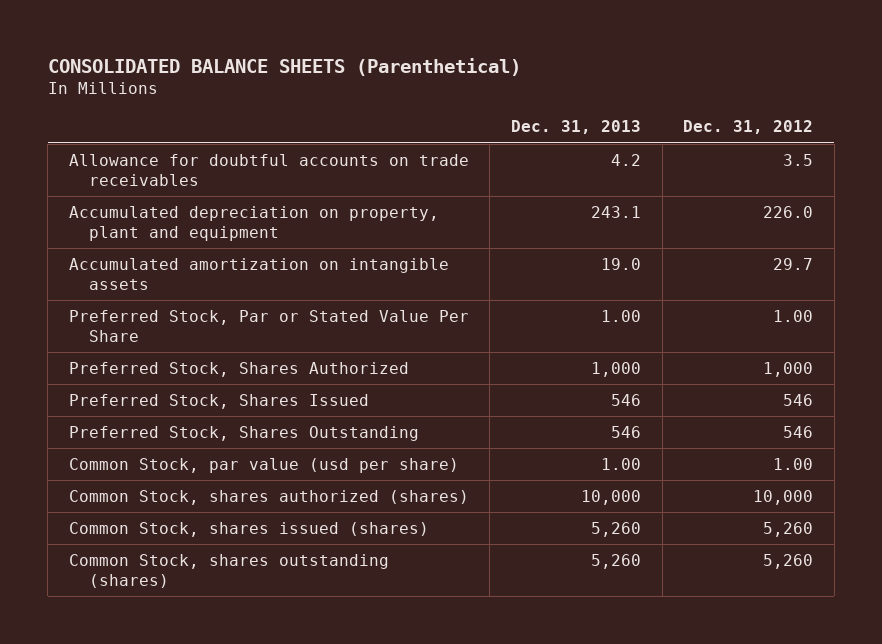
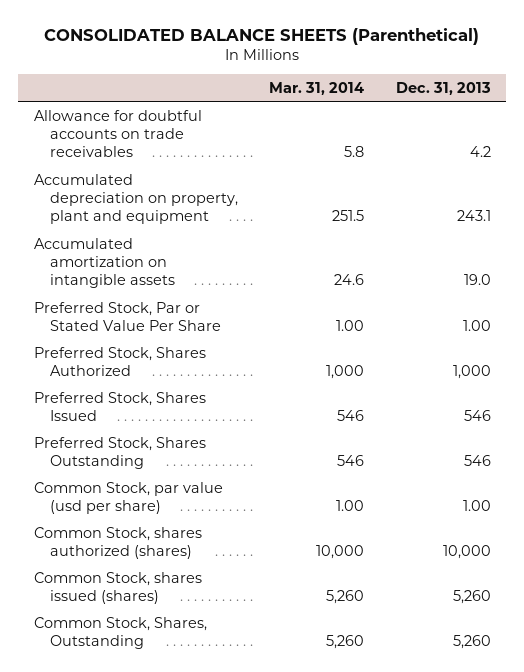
[683,120,814,135] Dec. 31, 2012 -> none
none -> [269,81,365,95] Mar. 31, 2014
[68,554,389,589] Common Stock, shares outstanding (shares) -> [33,616,207,649] Common Stock, Shares, Outstanding

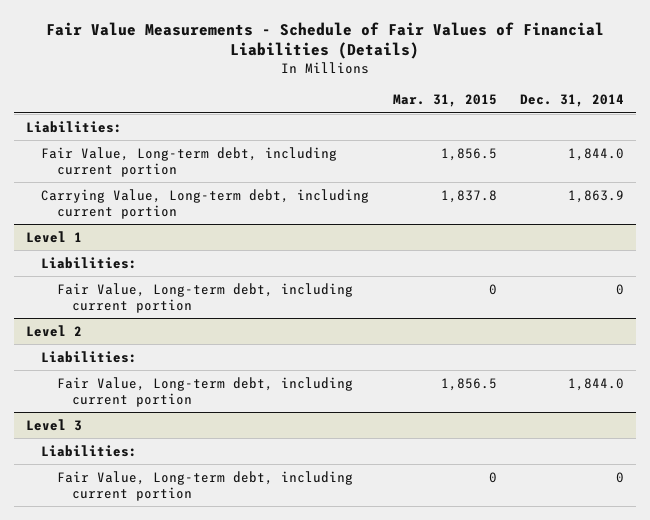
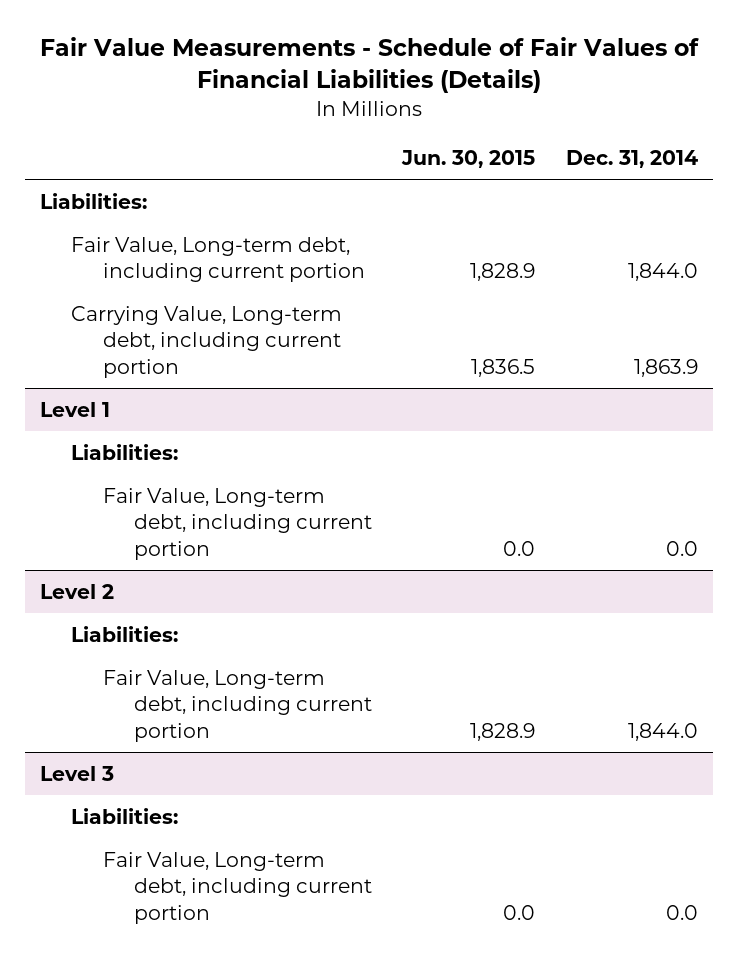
[392,94,497,108] Mar. 31, 2015 -> none
none -> [401,150,536,169] Jun. 30, 2015
[615,283,624,295] 0 -> [665,540,698,556] 0.0
[615,471,624,483] 0 -> [665,904,698,920] 0.0

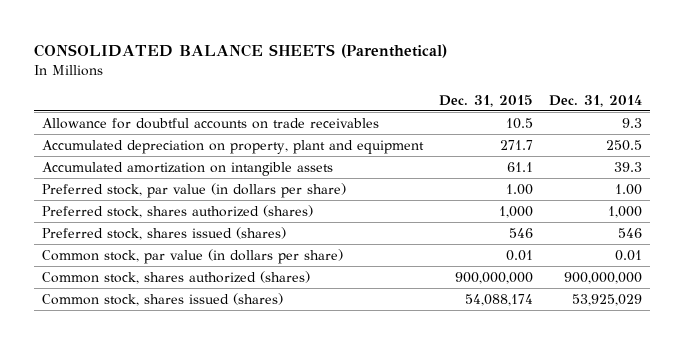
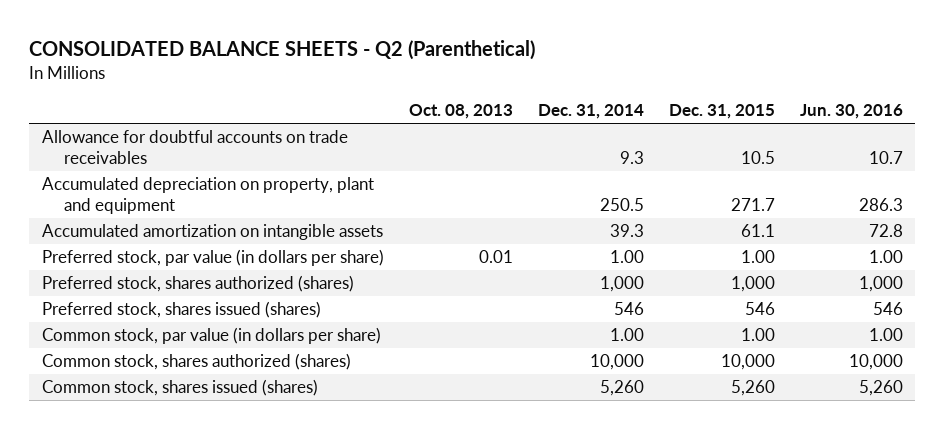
[34,43,448,58] CONSOLIDATED BALANCE SHEETS (Parenthetical) -> [29,40,536,61] CONSOLIDATED BALANCE SHEETS - Q2 (Parenthetical)
none -> [408,104,513,120] Oct. 08, 2013
none -> [799,104,903,120] Jun. 30, 2016
[506,249,534,261] 0.01 -> [740,328,775,342] 1.00
[614,249,642,261] 0.01 -> [609,328,644,342] 1.00
[455,271,534,284] 900,000,000 -> [720,354,775,371] 10,000
[563,271,642,284] 900,000,000 -> [589,354,644,371] 10,000
[465,293,534,306] 54,088,174 -> [730,380,775,397] 5,260
[571,293,642,306] 53,925,029 -> [599,380,644,397] 5,260

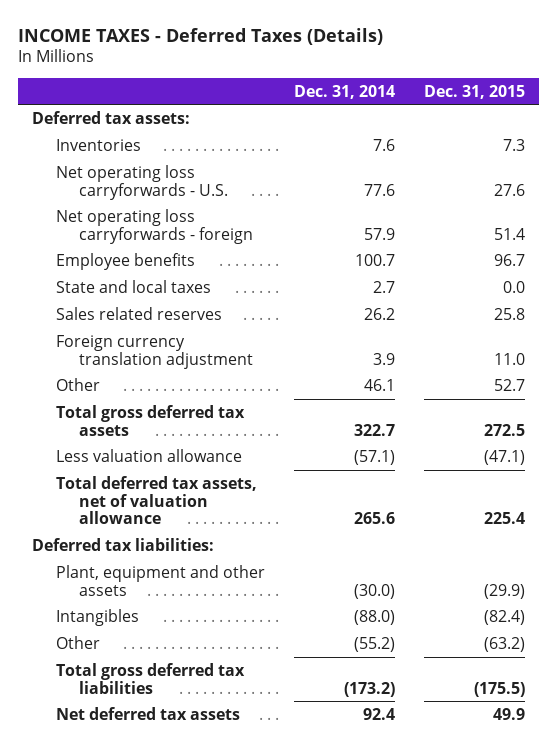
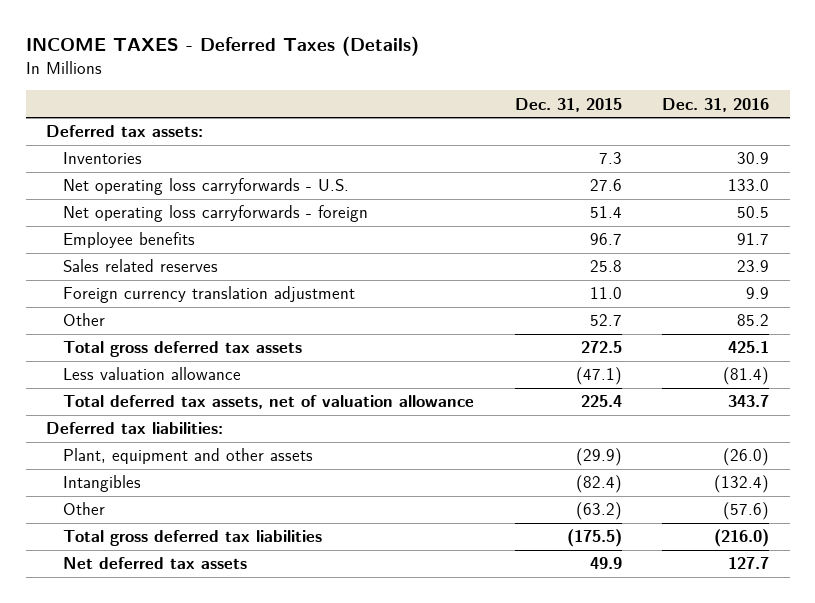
[293,84,395,99] Dec. 31, 2014 -> none
none -> [662,97,770,112] Dec. 31, 2016
[55,279,211,293] State and local taxes -> none

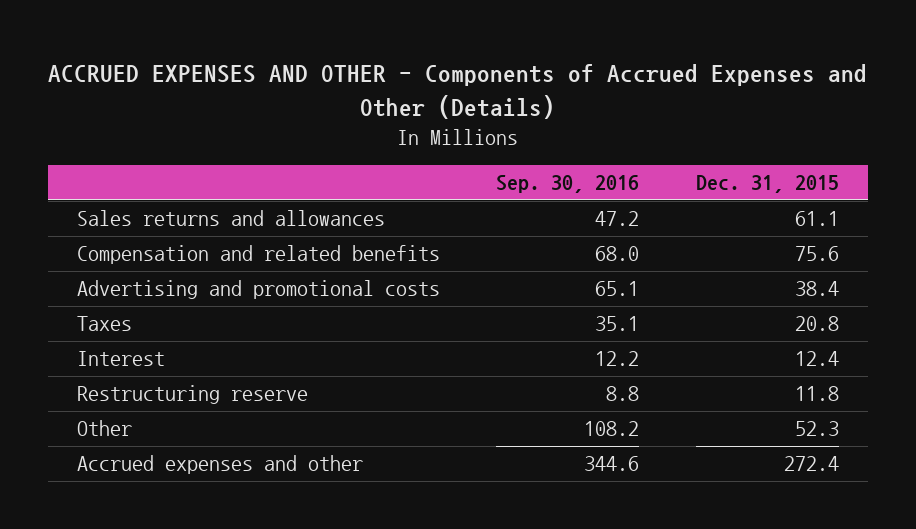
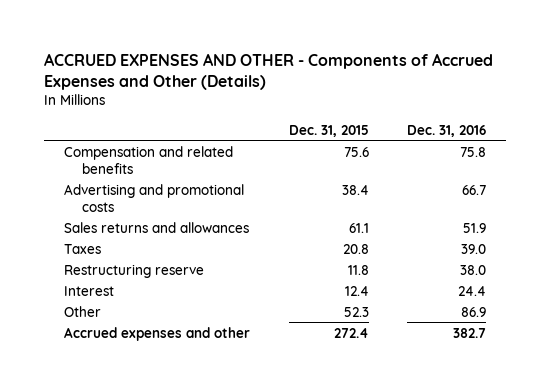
[496,175,640,194] Sep. 30, 2016 -> none
none -> [407,124,487,137] Dec. 31, 2016
[76,210,385,227] Sales returns and allowances -> [63,221,249,233] Sales returns and allowances
[76,351,165,367] Interest -> [63,285,114,296] Interest

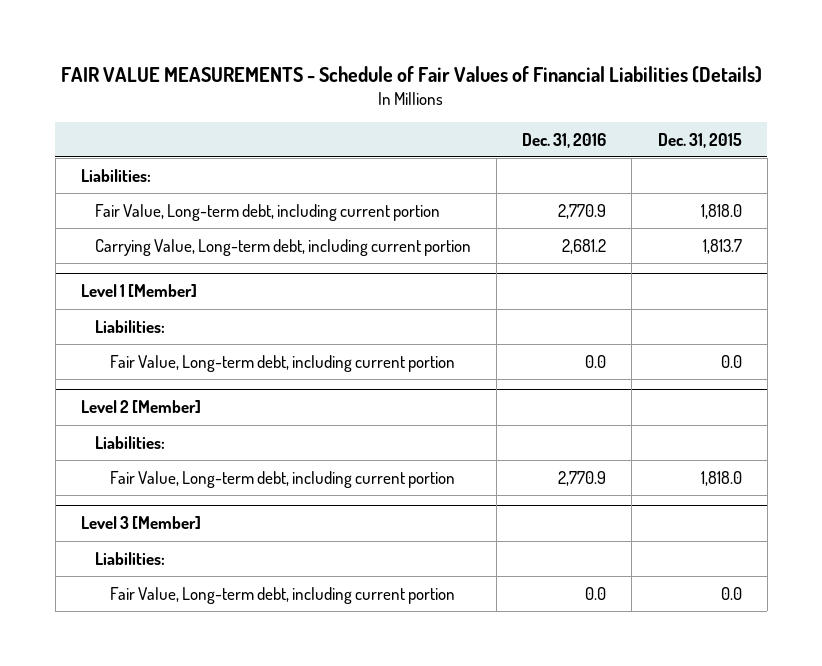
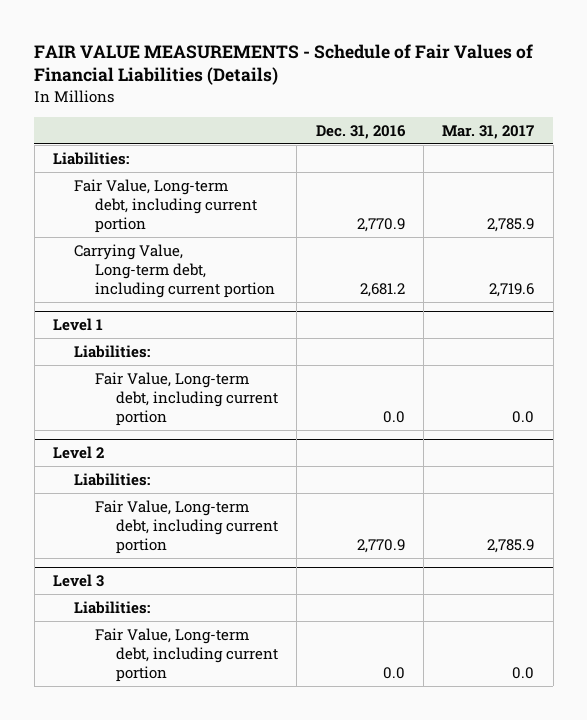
[657,132,742,148] Dec. 31, 2015 -> none
none -> [442,124,535,139] Mar. 31, 2017
[80,284,197,298] Level 1 [Member] -> [52,318,103,332] Level 1
[80,400,201,414] Level 2 [Member] -> [52,446,104,460] Level 2
[80,516,201,530] Level 3 [Member] -> [52,574,104,588] Level 3

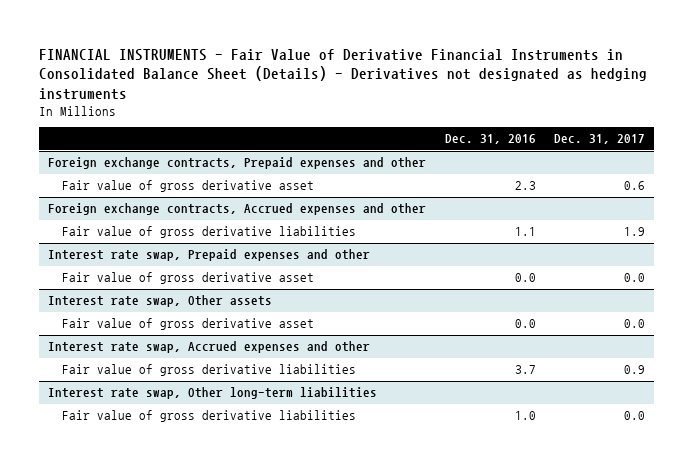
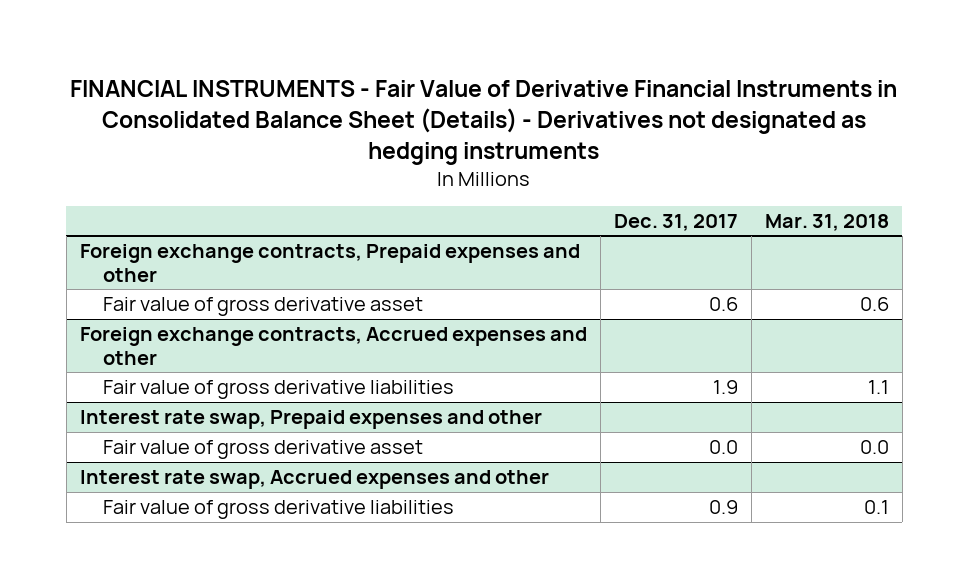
[444,134,536,145] Dec. 31, 2016 -> none
none -> [764,213,889,231] Mar. 31, 2018
[48,295,273,308] Interest rate swap, Other assets -> none
[62,318,315,331] Fair value of gross derivative asset -> none
[48,387,378,400] Interest rate swap, Other long-term liabilities -> none
[62,410,357,423] Fair value of gross derivative liabilities -> none

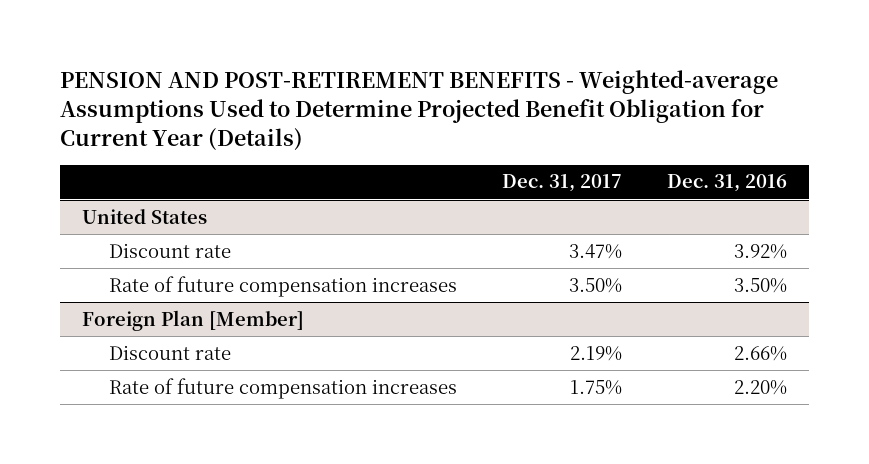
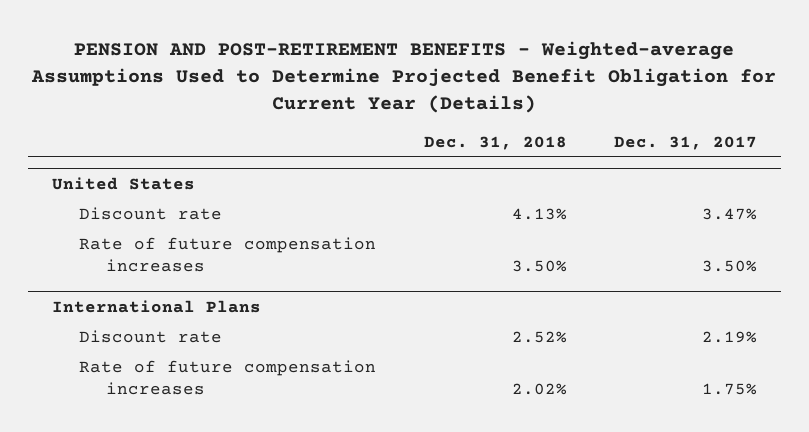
[666,174,787,193] Dec. 31, 2016 -> none
none -> [423,135,567,150] Dec. 31, 2018
[82,309,305,331] Foreign Plan [Member] -> [51,299,261,313] International Plans

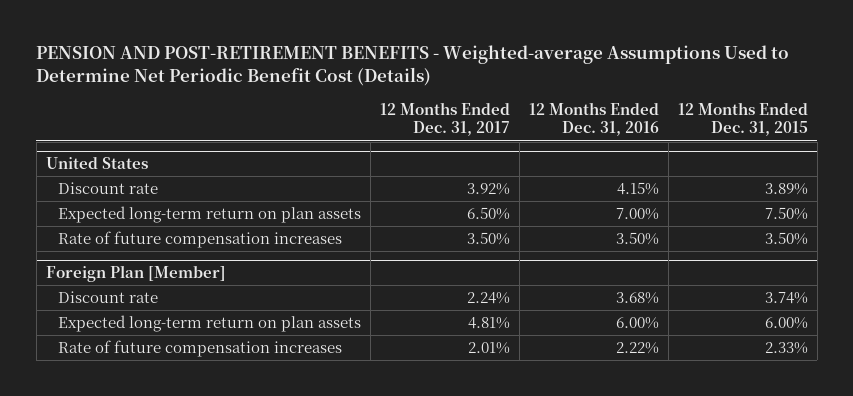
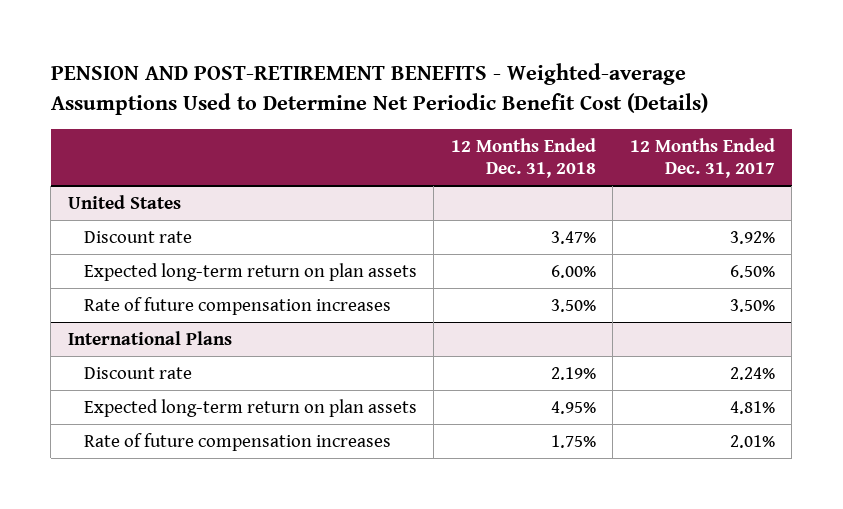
[528,102,659,137] 12 Months Ended Dec. 31, 2016 -> none
[677,102,808,137] 12 Months Ended Dec. 31, 2015 -> none
none -> [450,137,596,179] 12 Months Ended Dec. 31, 2018
[45,265,226,283] Foreign Plan [Member] -> [67,330,232,345] International Plans

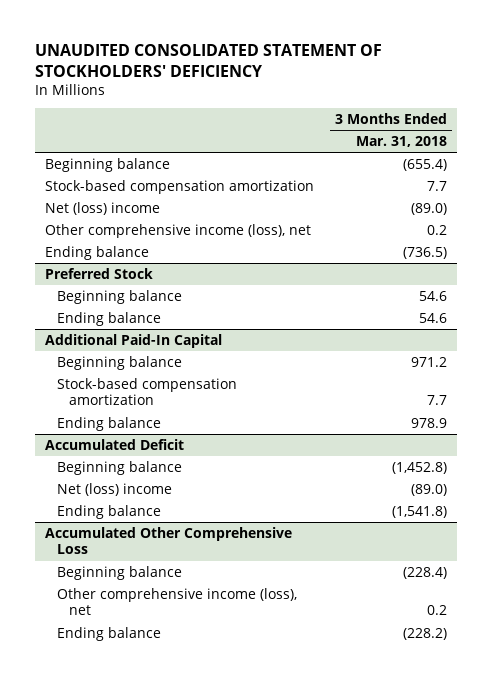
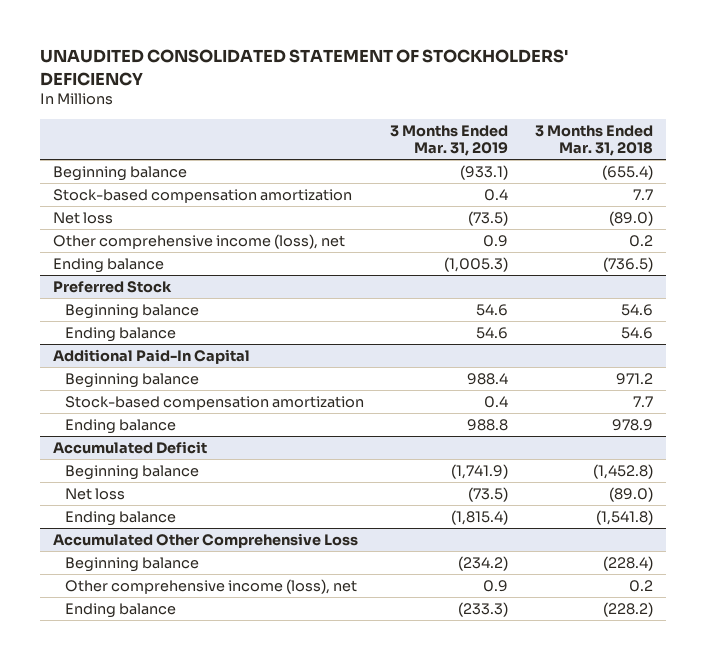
none -> [390,124,509,156] 3 Months Ended Mar. 31, 2019
[45,201,161,215] Net (loss) income -> [53,212,114,225] Net loss
[56,482,172,496] Net (loss) income -> [64,488,125,501] Net loss

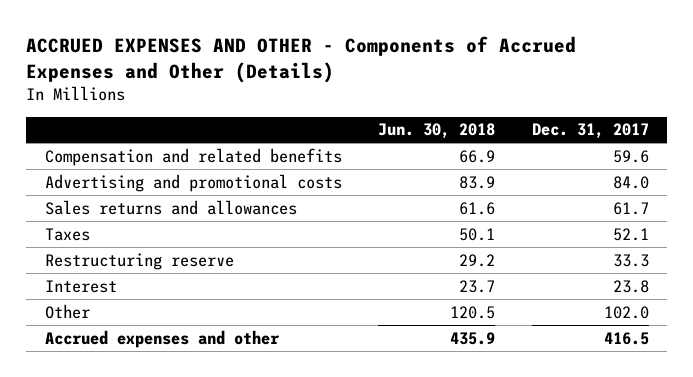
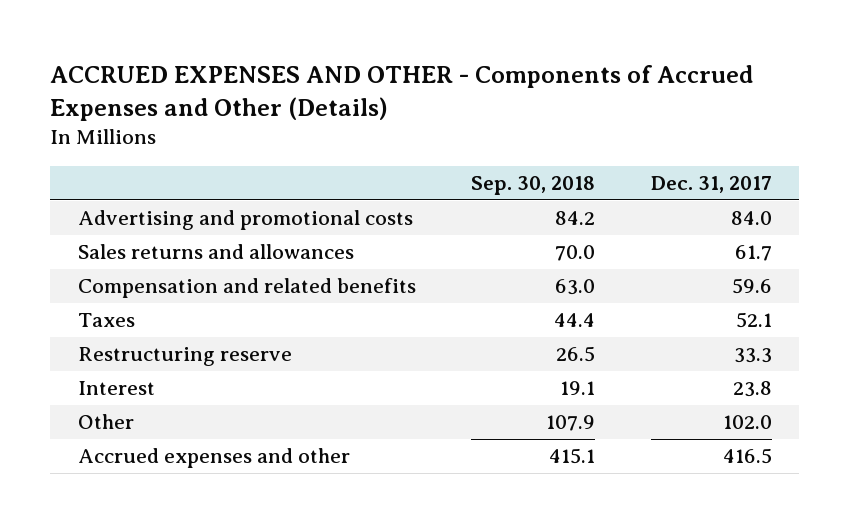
[378,123,496,140] Jun. 30, 2018 -> none
none -> [471,175,596,195] Sep. 30, 2018
[44,147,342,166] Compensation and related benefits -> [77,278,416,299] Compensation and related benefits

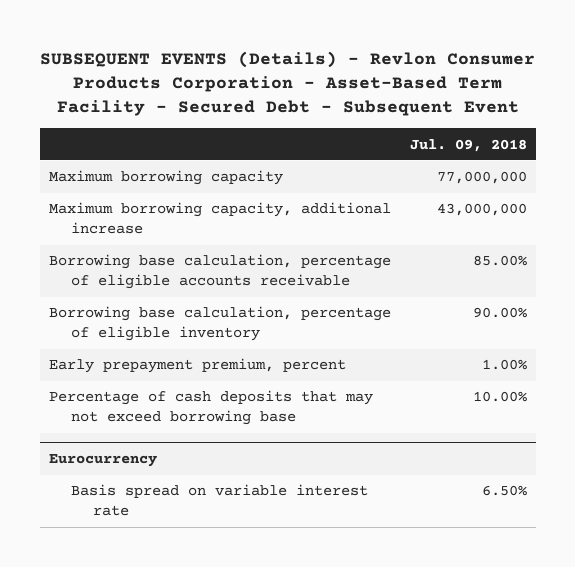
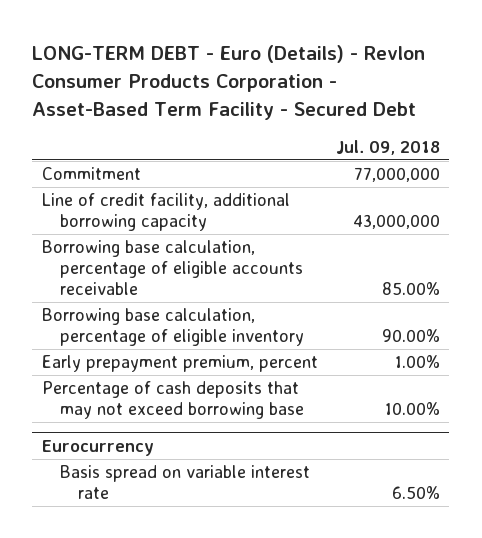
[39,50,535,117] SUBSEQUENT EVENTS (Details) - Revlon Consumer Products Corporation - Asset-Based Term Facility - Secured Debt - Subsequent Event -> [32,45,426,120] LONG-TERM DEBT - Euro (Details) - Revlon Consumer Products Corporation - Asset-Based Term Facility - Secured Debt
[48,202,391,235] Maximum borrowing capacity, additional increase -> none
[48,170,283,186] Maximum borrowing capacity -> [41,167,141,181] Commitment
none -> [41,193,290,231] Line of credit facility, additional borrowing capacity

